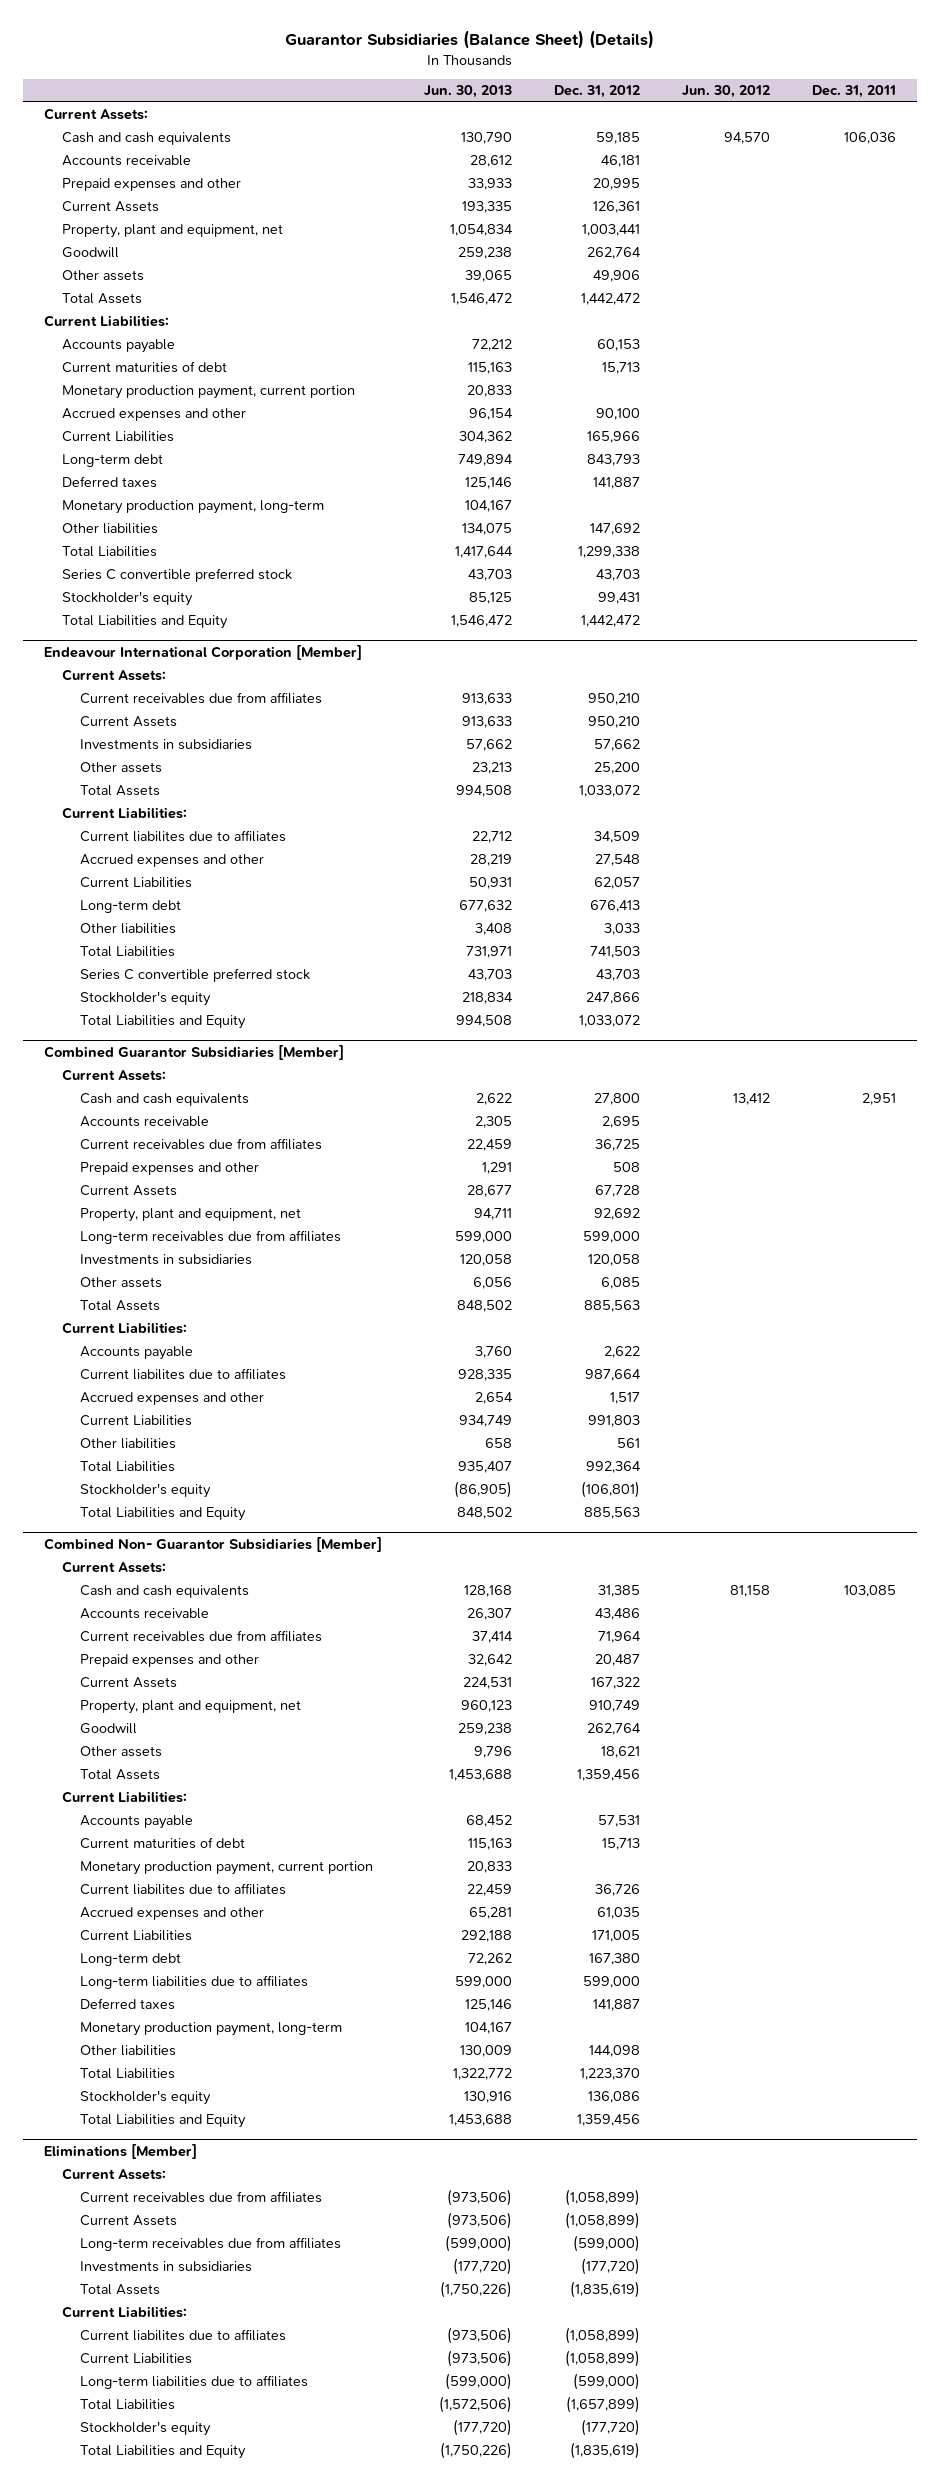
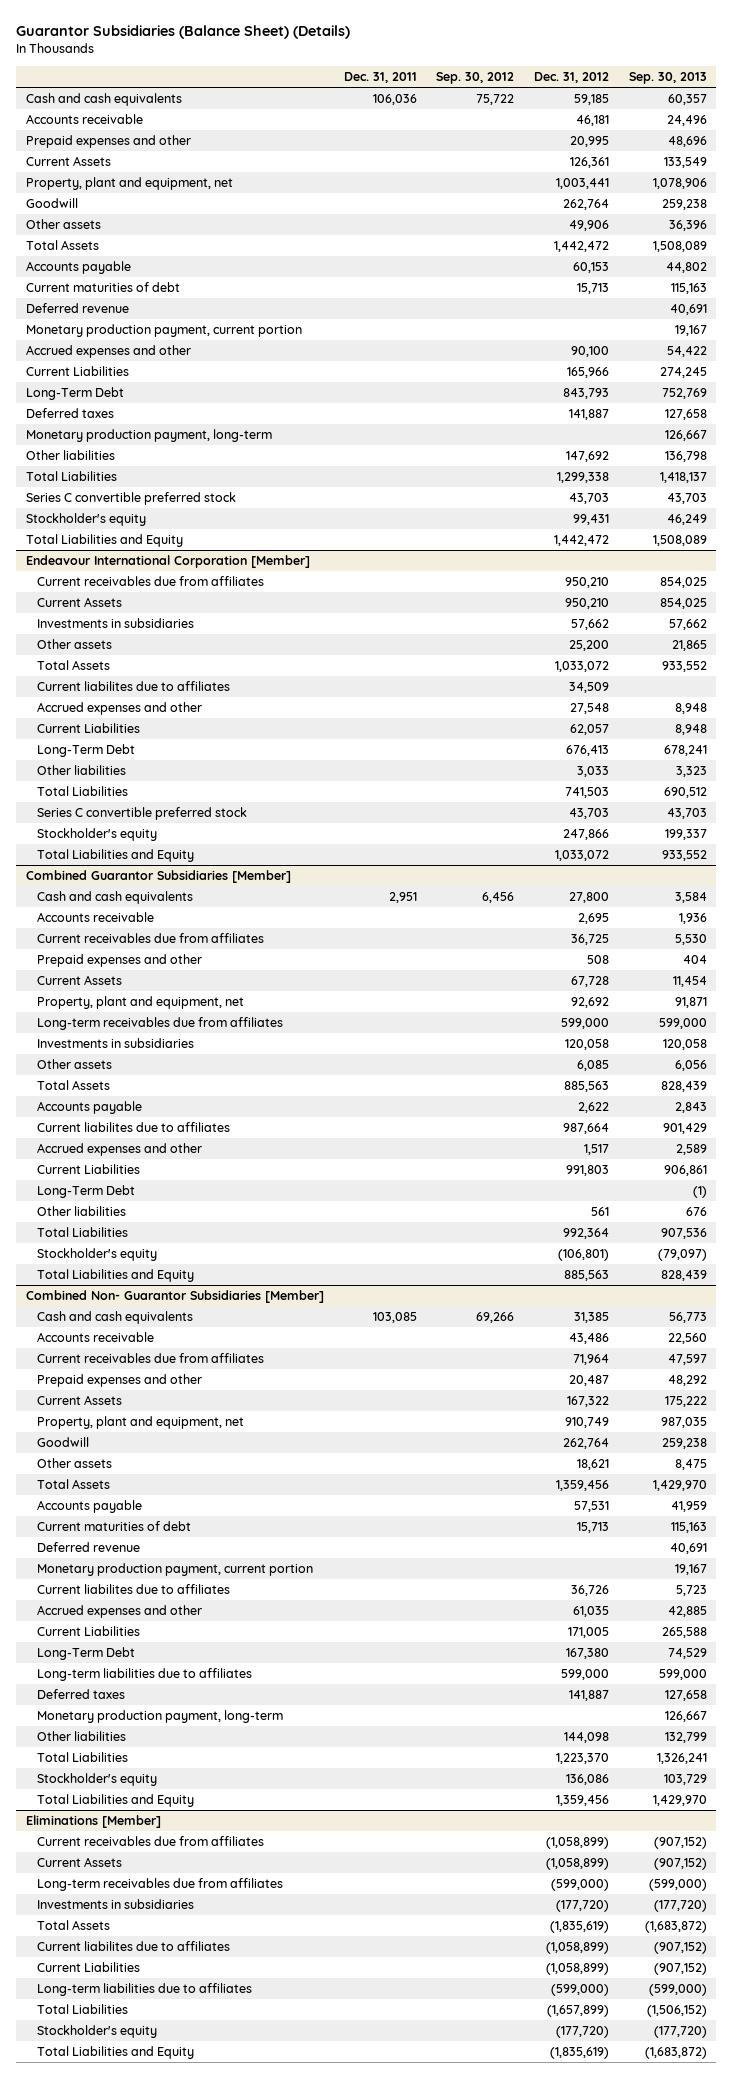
[423,85,512,99] Jun. 30, 2013 -> none
[681,85,770,99] Jun. 30, 2012 -> none
none -> [436,72,515,85] Sep. 30, 2012
none -> [628,72,707,85] Sep. 30, 2013
[43,108,148,121] Current Assets: -> none
[43,315,169,328] Current Liabilities: -> none
none -> [26,303,130,314] Deferred revenue
[61,454,163,468] Long-term debt -> [26,387,125,401] Long-Term Debt
[61,669,166,682] Current Assets: -> none
[61,807,187,820] Current Liabilities: -> none
[79,900,181,914] Long-term debt -> [37,744,136,758] Long-Term Debt
[61,1069,166,1082] Current Assets: -> none
[61,1322,187,1335] Current Liabilities: -> none
none -> [37,1185,136,1199] Long-Term Debt
[61,1561,166,1574] Current Assets: -> none
[61,1791,187,1804] Current Liabilities: -> none
none -> [37,1542,141,1553] Deferred revenue
[79,1953,181,1967] Long-term debt -> [37,1647,136,1661] Long-Term Debt
[61,2168,166,2181] Current Assets: -> none
[61,2306,187,2319] Current Liabilities: -> none

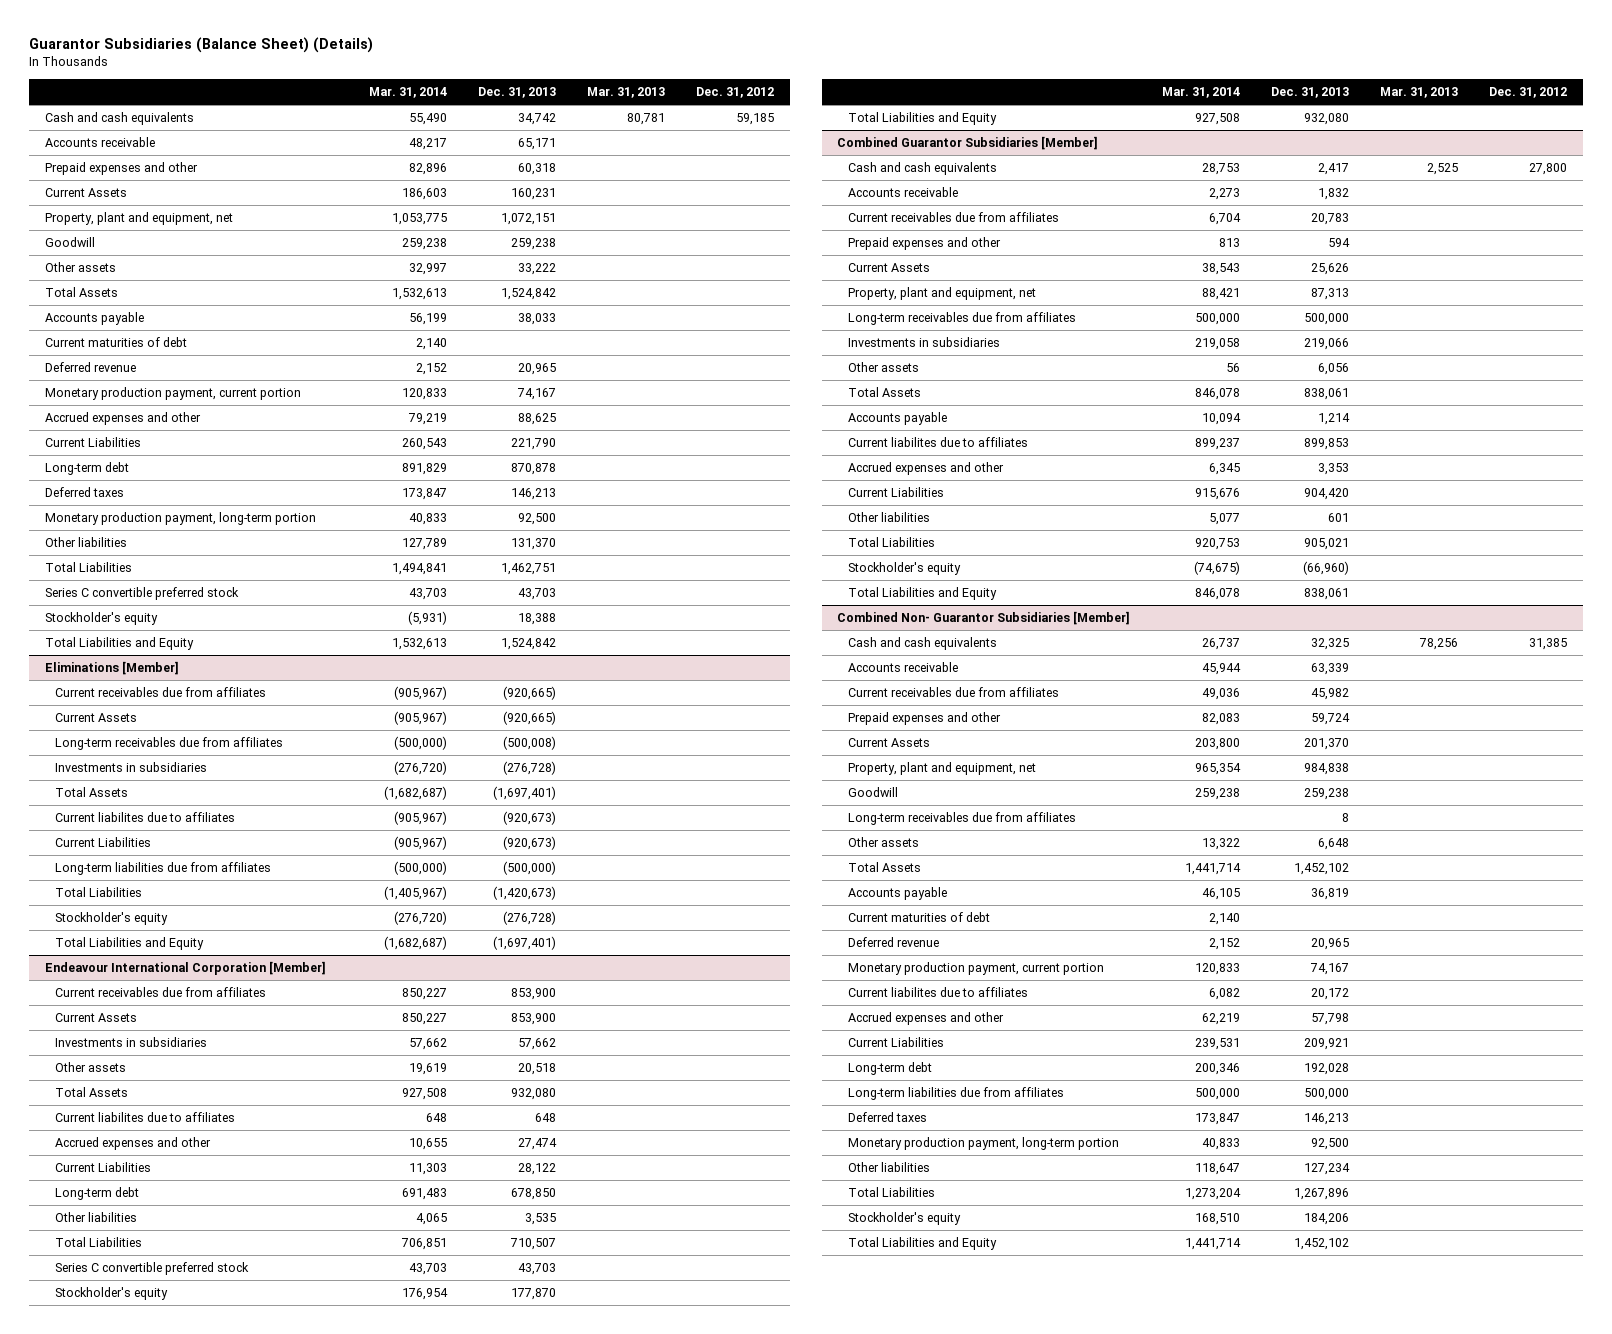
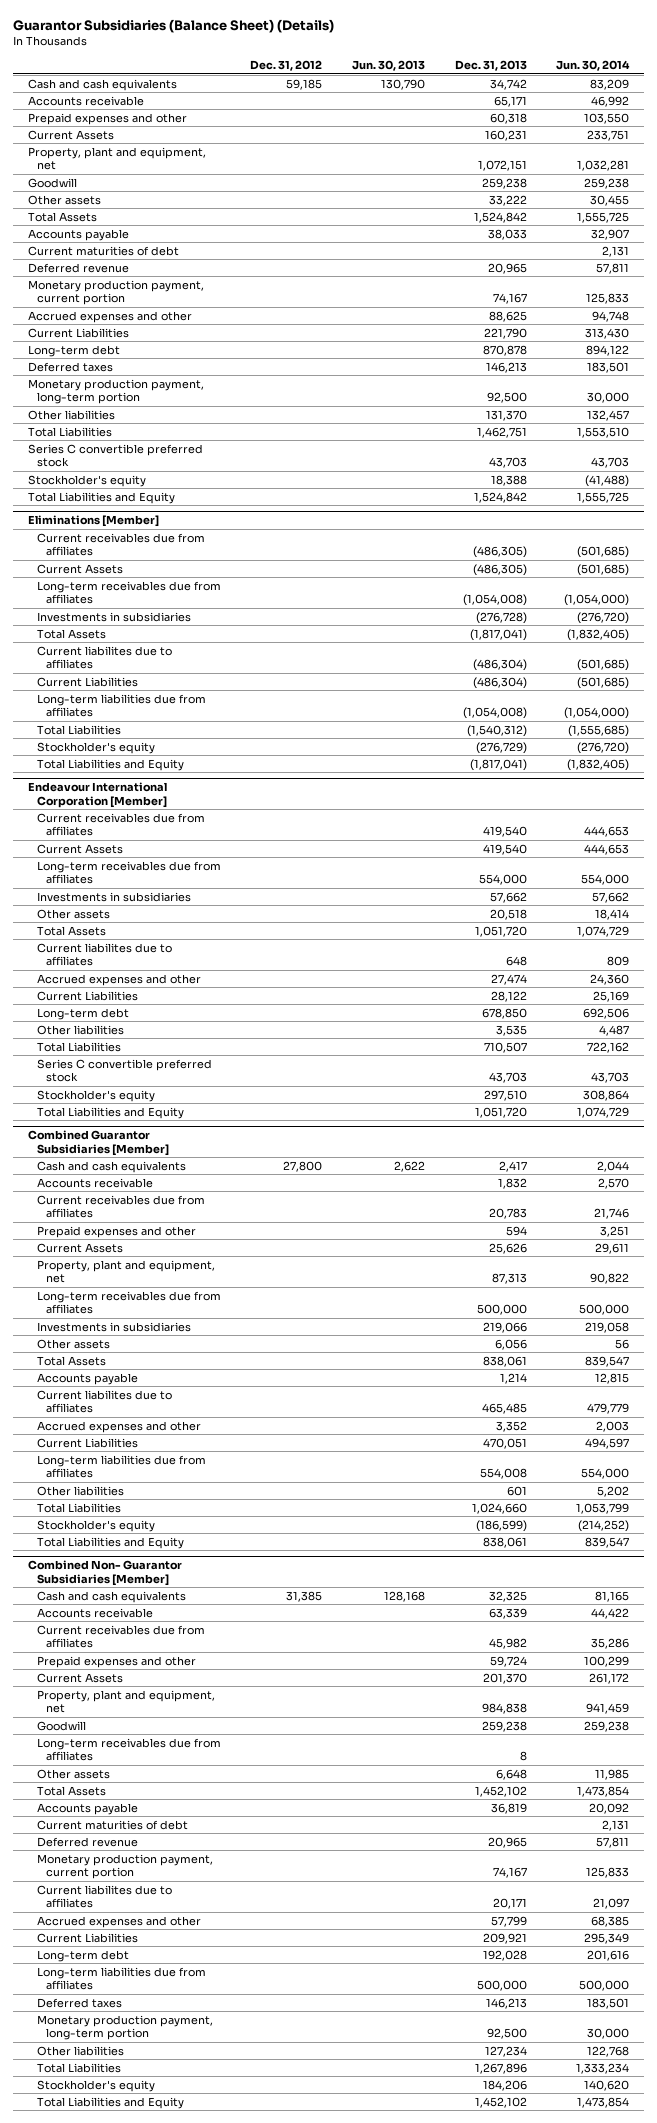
[368,87,447,99] Mar. 31, 2014 -> none
[587,87,666,99] Mar. 31, 2013 -> none
none -> [351,60,425,72] Jun. 30, 2013
none -> [556,60,631,72] Jun. 30, 2014
[503,686,557,701] (920,665) -> [472,546,527,559] (486,305)
[503,711,557,726] (920,665) -> [472,563,527,576] (486,305)
[503,736,557,751] (500,008) -> [462,594,527,607] (1,054,008)
[493,786,557,801] (1,697,401) -> [469,628,527,641] (1,817,041)
[503,811,557,826] (920,673) -> [472,659,527,672] (486,304)
[503,836,557,851] (920,673) -> [472,676,527,689] (486,304)
[503,861,557,876] (500,000) -> [462,707,527,720] (1,054,008)
[493,886,557,901] (1,420,673) -> [466,724,527,737] (1,540,312)
[503,911,557,926] (276,728) -> [475,741,527,754] (276,729)
[493,936,557,951] (1,697,401) -> [469,758,527,771] (1,817,041)
[511,988,557,1001] 853,900 -> [482,826,527,838] 419,540
[511,1013,557,1026] 853,900 -> [482,843,527,855] 419,540
none -> [36,860,221,885] Long-term receivables due from affiliates
[511,1088,557,1101] 932,080 -> [474,925,527,937] 1,051,720
[511,1288,557,1301] 177,870 -> [483,1089,527,1101] 297,510
[1303,113,1349,126] 932,080 -> [474,1106,527,1118] 1,051,720
[1303,438,1349,451] 899,853 -> [481,1403,527,1415] 465,485
[1317,463,1349,476] 3,353 -> [495,1420,527,1432] 3,352
[1303,488,1349,501] 904,420 -> [482,1437,527,1449] 470,051
none -> [36,1454,206,1479] Long-term liabilities due from affiliates
[1303,538,1349,551] 905,021 -> [471,1502,527,1514] 1,024,660
[1302,561,1349,576] (66,960) -> [475,1519,527,1532] (186,599)
[1310,988,1349,1001] 20,172 -> [492,1898,527,1910] 20,171
[1310,1013,1349,1026] 57,798 -> [490,1915,527,1927] 57,799

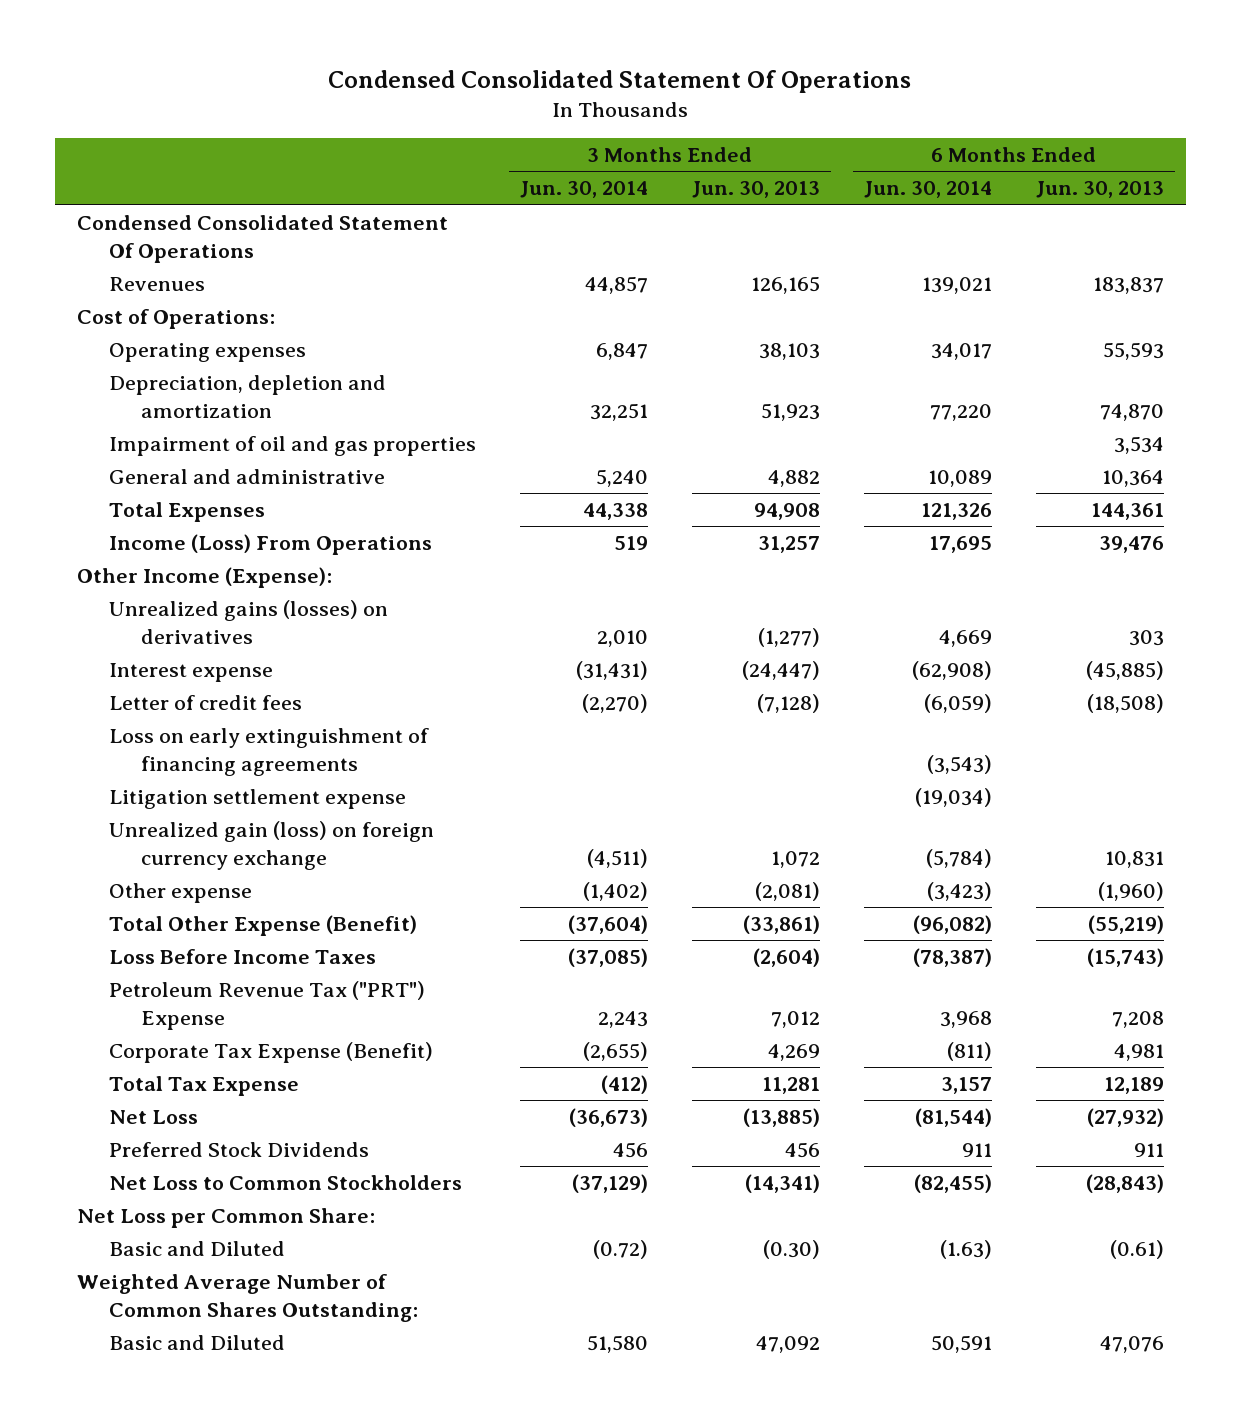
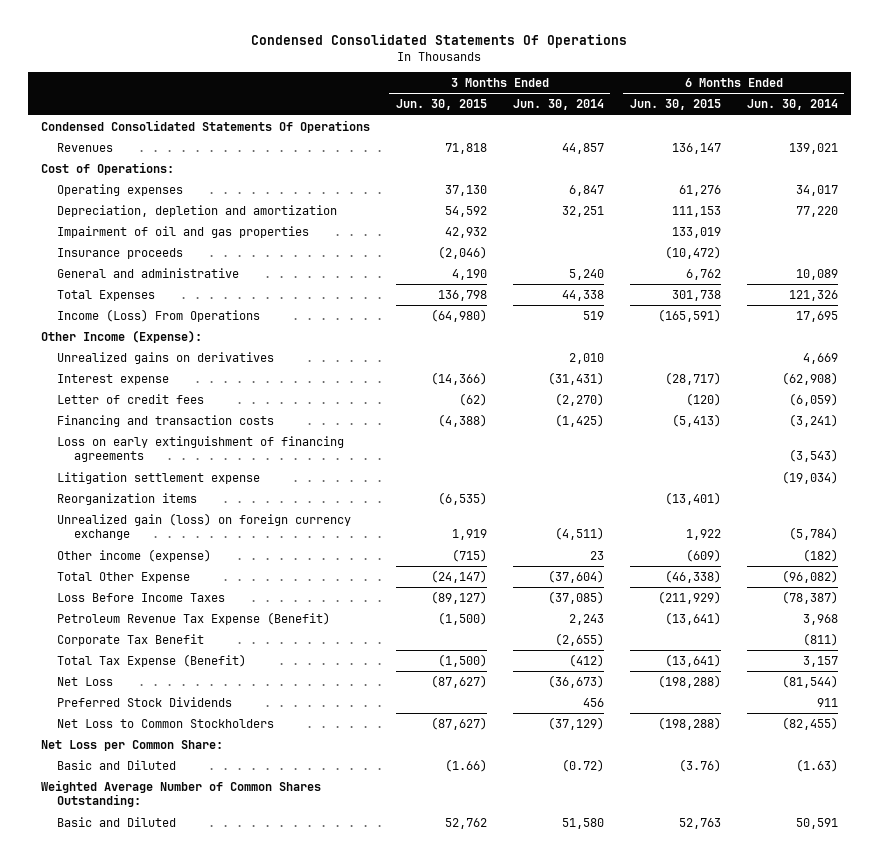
[328,69,912,93] Condensed Consolidated Statement Of Operations -> [251,34,628,49] Condensed Consolidated Statements Of Operations
[692,181,821,199] Jun. 30, 2013 -> none
[1036,181,1165,199] Jun. 30, 2013 -> none
none -> [395,99,487,111] Jun. 30, 2015
none -> [629,99,721,111] Jun. 30, 2015
[76,215,448,263] Condensed Consolidated Statement Of Operations -> [40,119,370,133] Condensed Consolidated Statements Of Operations
none -> [57,247,184,259] Insurance proceeds
[108,600,388,644] Unrealized gains (losses) on derivatives -> [57,351,275,364] Unrealized gains on derivatives
none -> [57,414,275,427] Financing and transaction costs
none -> [57,492,198,505] Reorganization items
[108,883,252,904] Other expense -> [57,548,212,562] Other income (expense)
[582,882,648,902] (1,402) -> [589,550,604,560] 23
[927,882,993,902] (3,423) -> [802,548,838,562] (182)
[108,915,417,937] Total Other Expense (Benefit) -> [57,571,191,583] Total Other Expense
[108,981,425,1030] Petroleum Revenue Tax ("PRT") Expense -> [57,611,331,625] Petroleum Revenue Tax Expense (Benefit)
[108,1042,433,1064] Corporate Tax Expense (Benefit) -> [57,633,205,646] Corporate Tax Benefit
[108,1076,299,1097] Total Tax Expense -> [57,653,247,667] Total Tax Expense (Benefit)

